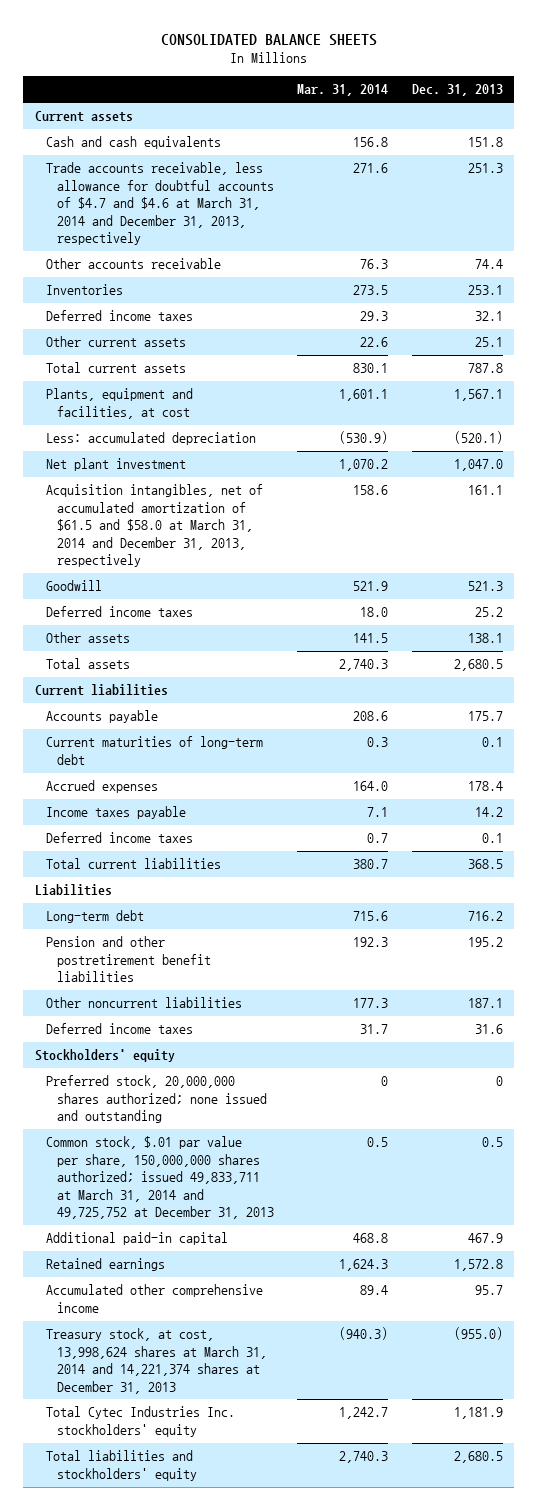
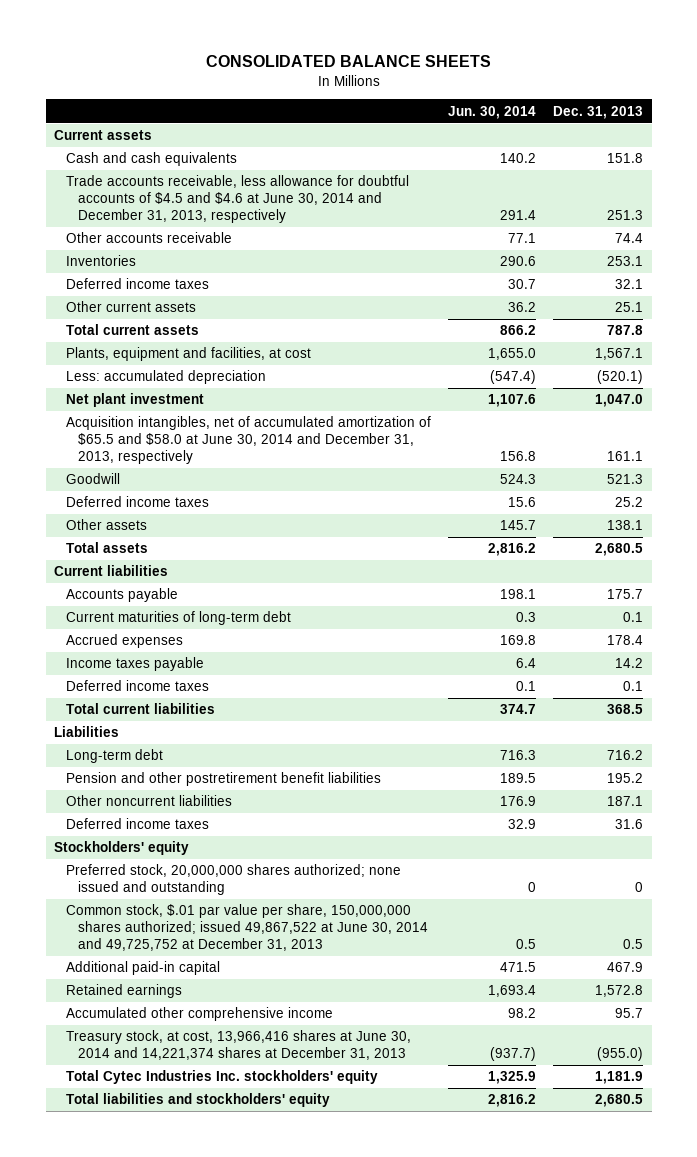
[297,84,389,97] Mar. 31, 2014 -> none
none -> [448,105,537,119] Jun. 30, 2014
[45,162,274,245] Trade accounts receivable, less allowance for doubtful accounts of $4.7 and $4.6 at March 31, 2014 and December 31, 2013, respectively -> [65,175,409,224] Trade accounts receivable, less allowance for doubtful accounts of $4.5 and $4.6 at June 30, 2014 and December 31, 2013, respectively
[45,484,263,567] Acquisition intangibles, net of accumulated amortization of $61.5 and $58.0 at March 31, 2014 and December 31, 2013, respectively -> [65,416,431,465] Acquisition intangibles, net of accumulated amortization of $65.5 and $58.0 at June 30, 2014 and December 31, 2013, respectively
[45,1136,274,1219] Common stock, $.01 par value per share, 150,000,000 shares authorized; issued 49,833,711 at March 31, 2014 and 49,725,752 at December 31, 2013 -> [65,904,428,952] Common stock, $.01 par value per share, 150,000,000 shares authorized; issued 49,867,522 at June 30, 2014 and 49,725,752 at December 31, 2013
[45,1328,267,1394] Treasury stock, at cost, 13,998,624 shares at March 31, 2014 and 14,221,374 shares at December 31, 2013 -> [65,1030,411,1061] Treasury stock, at cost, 13,966,416 shares at June 30, 2014 and 14,221,374 shares at December 31, 2013

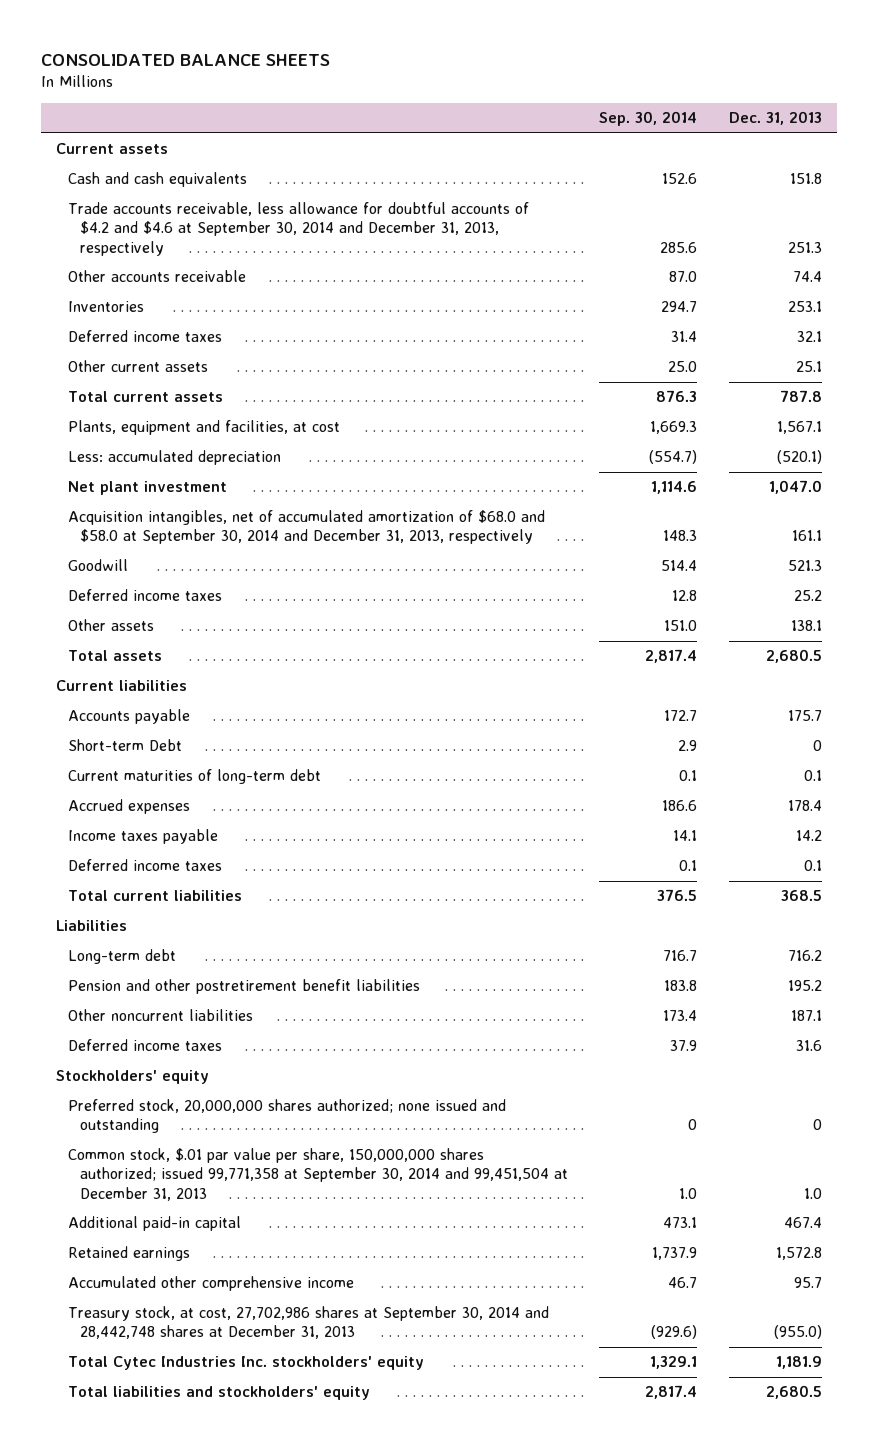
[448,105,537,119] Jun. 30, 2014 -> none
none -> [599,111,698,127] Sep. 30, 2014
[65,175,409,224] Trade accounts receivable, less allowance for doubtful accounts of $4.5 and $4.6 at June 30, 2014 and December 31, 2013, respectively -> [68,202,530,256] Trade accounts receivable, less allowance for doubtful accounts of $4.2 and $4.6 at September 30, 2014 and December 31, 2013, respectively
[65,416,431,465] Acquisition intangibles, net of accumulated amortization of $65.5 and $58.0 at June 30, 2014 and December 31, 2013, respectively -> [68,510,546,545] Acquisition intangibles, net of accumulated amortization of $68.0 and $58.0 at September 30, 2014 and December 31, 2013, respectively
none -> [68,739,183,752] Short-term Debt
[65,904,428,952] Common stock, $.01 par value per share, 150,000,000 shares authorized; issued 49,867,522 at June 30, 2014 and 49,725,752 at December 31, 2013 -> [68,1148,569,1201] Common stock, $.01 par value per share, 150,000,000 shares authorized; issued 99,771,358 at September 30, 2014 and 99,451,504 at December 31, 2013
[623,939,644,950] 0.5 -> [803,1187,822,1199] 1.0
[607,962,644,973] 467.9 -> [783,1217,822,1229] 467.4
[65,1030,411,1061] Treasury stock, at cost, 13,966,416 shares at June 30, 2014 and 14,221,374 shares at December 31, 2013 -> [68,1306,550,1340] Treasury stock, at cost, 27,702,986 shares at September 30, 2014 and 28,442,748 shares at December 31, 2013

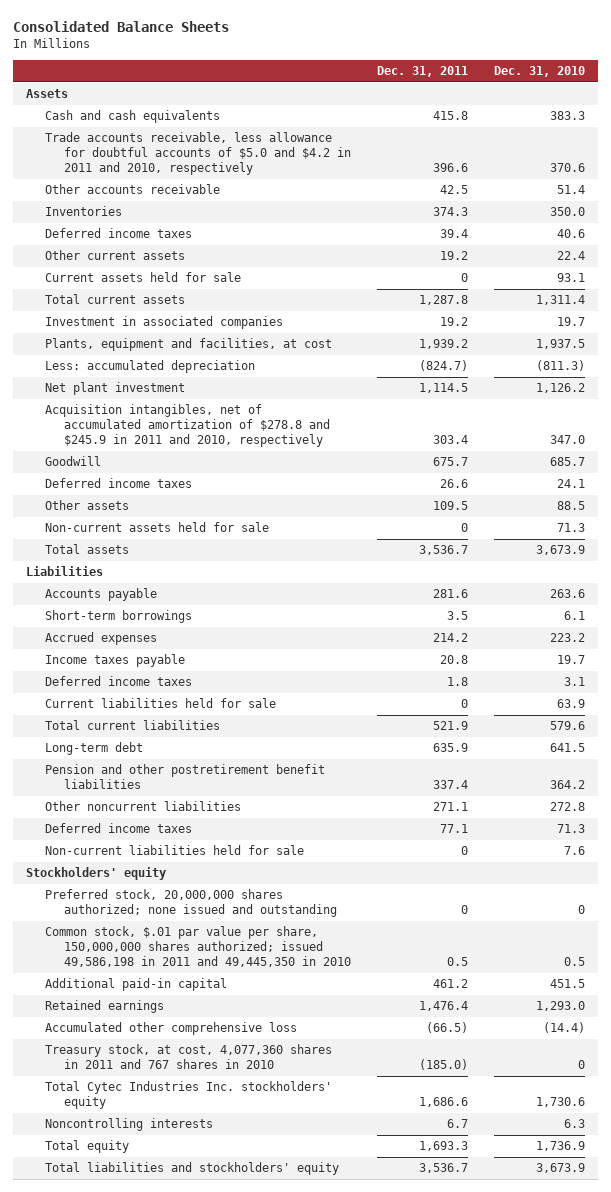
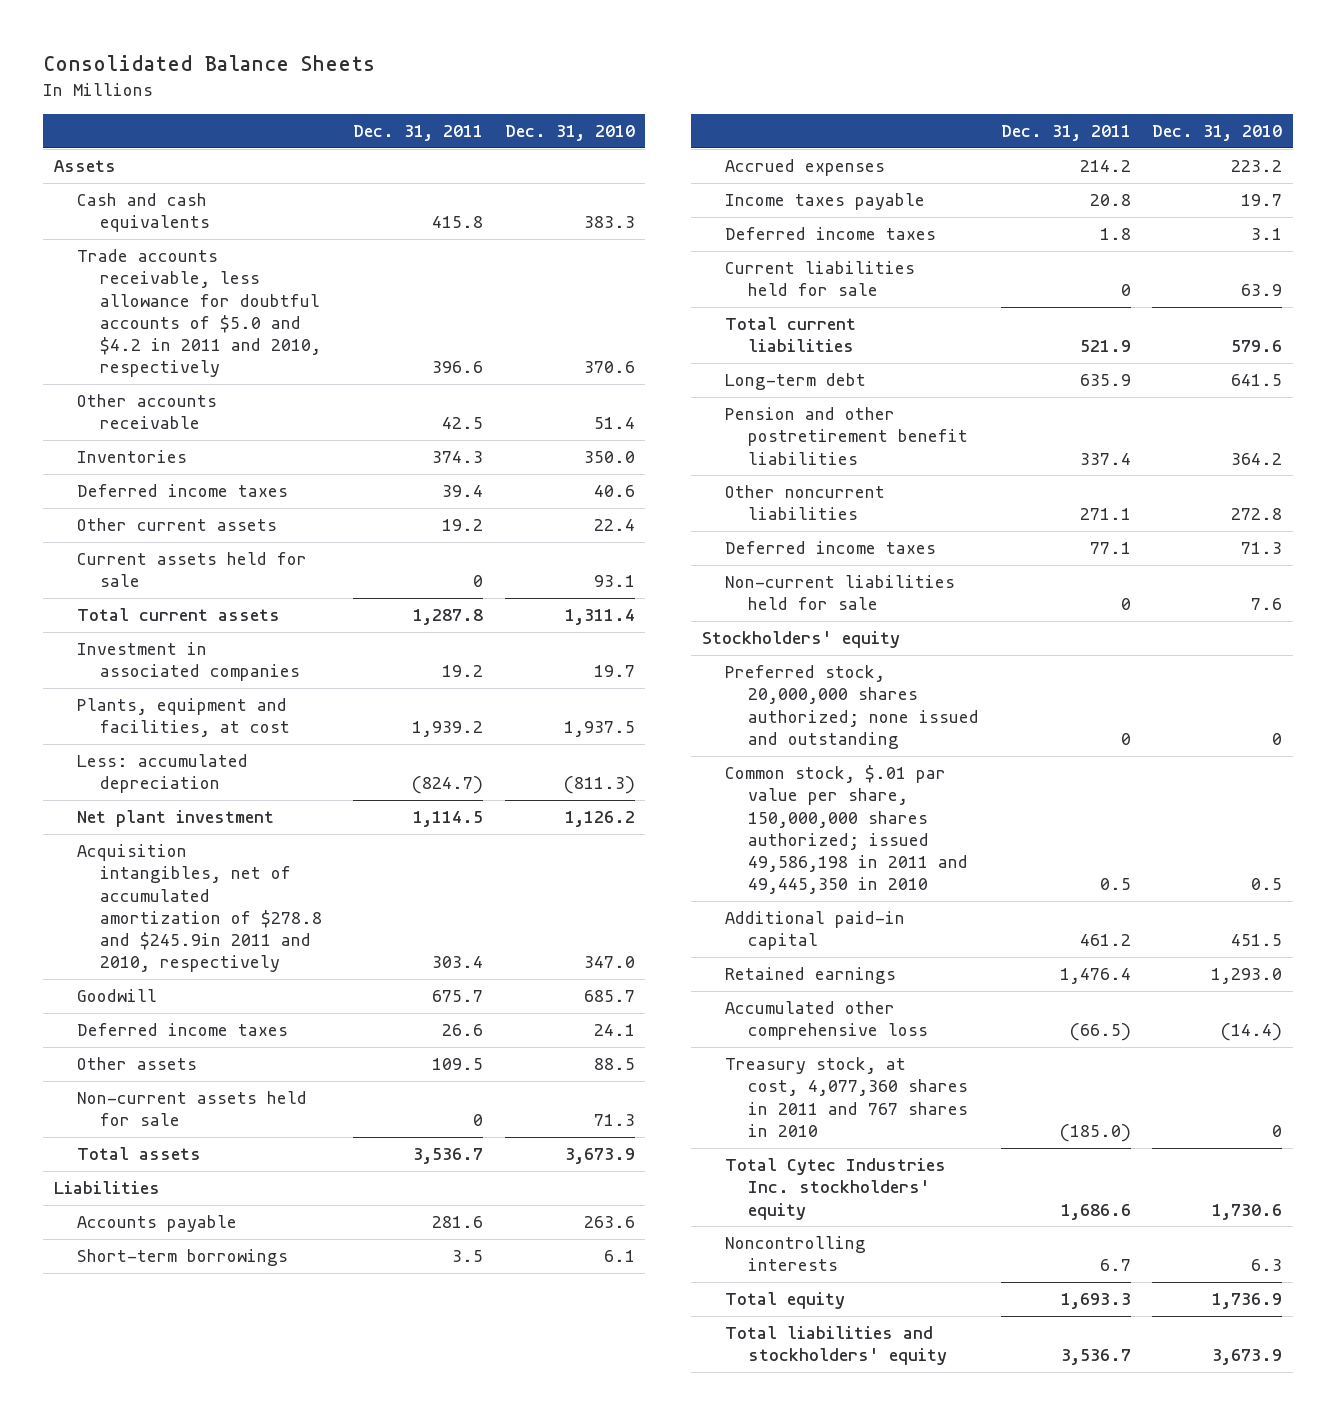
[44,404,330,448] Acquisition intangibles, net of accumulated amortization of $278.8 and $245.9 in 2011 and 2010, respectively -> [76,844,323,973] Acquisition intangibles, net of accumulated amortization of $278.8 and $245.9in 2011 and 2010, respectively

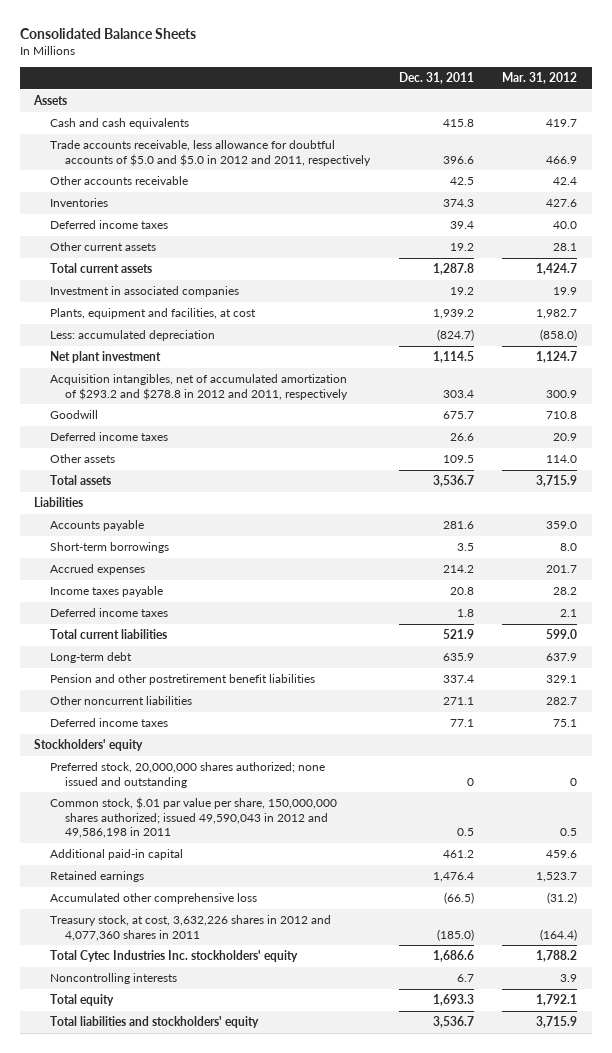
[504,125,635,142] Dec. 31, 2010 -> none
none -> [502,72,578,85] Mar. 31, 2012
[76,249,322,378] Trade accounts receivable, less allowance for doubtful accounts of $5.0 and $4.2 in 2011 and 2010, respectively -> [49,140,371,166] Trade accounts receivable, less allowance for doubtful accounts of $5.0 and $5.0 in 2012 and 2011, respectively
[76,552,307,588] Current assets held for sale -> none
[76,844,323,973] Acquisition intangibles, net of accumulated amortization of $278.8 and $245.9in 2011 and 2010, respectively -> [49,374,348,400] Acquisition intangibles, net of accumulated amortization of $293.2 and $278.8 in 2012 and 2011, respectively
[76,1091,307,1127] Non-current assets held for sale -> none
[724,261,915,297] Current liabilities held for sale -> none
[724,575,955,611] Non-current liabilities held for sale -> none
[724,765,969,895] Common stock, $.01 par value per share, 150,000,000 shares authorized; issued 49,586,198 in 2011 and 49,445,350 in 2010 -> [49,797,337,839] Common stock, $.01 par value per share, 150,000,000 shares authorized; issued 49,590,043 in 2012 and 49,586,198 in 2011
[724,1057,969,1137] Treasury stock, at cost, 4,077,360 shares in 2011 and 767 shares in 2010 -> [49,915,331,941] Treasury stock, at cost, 3,632,226 shares in 2012 and 4,077,360 shares in 2011

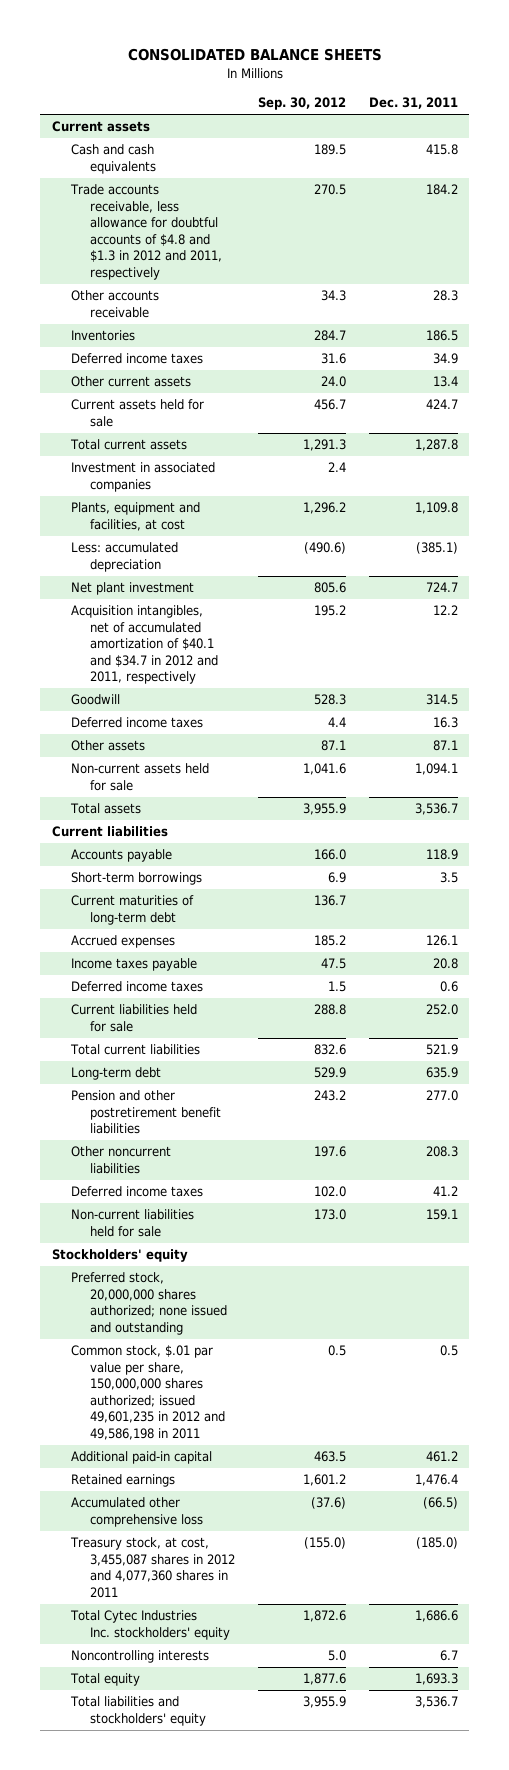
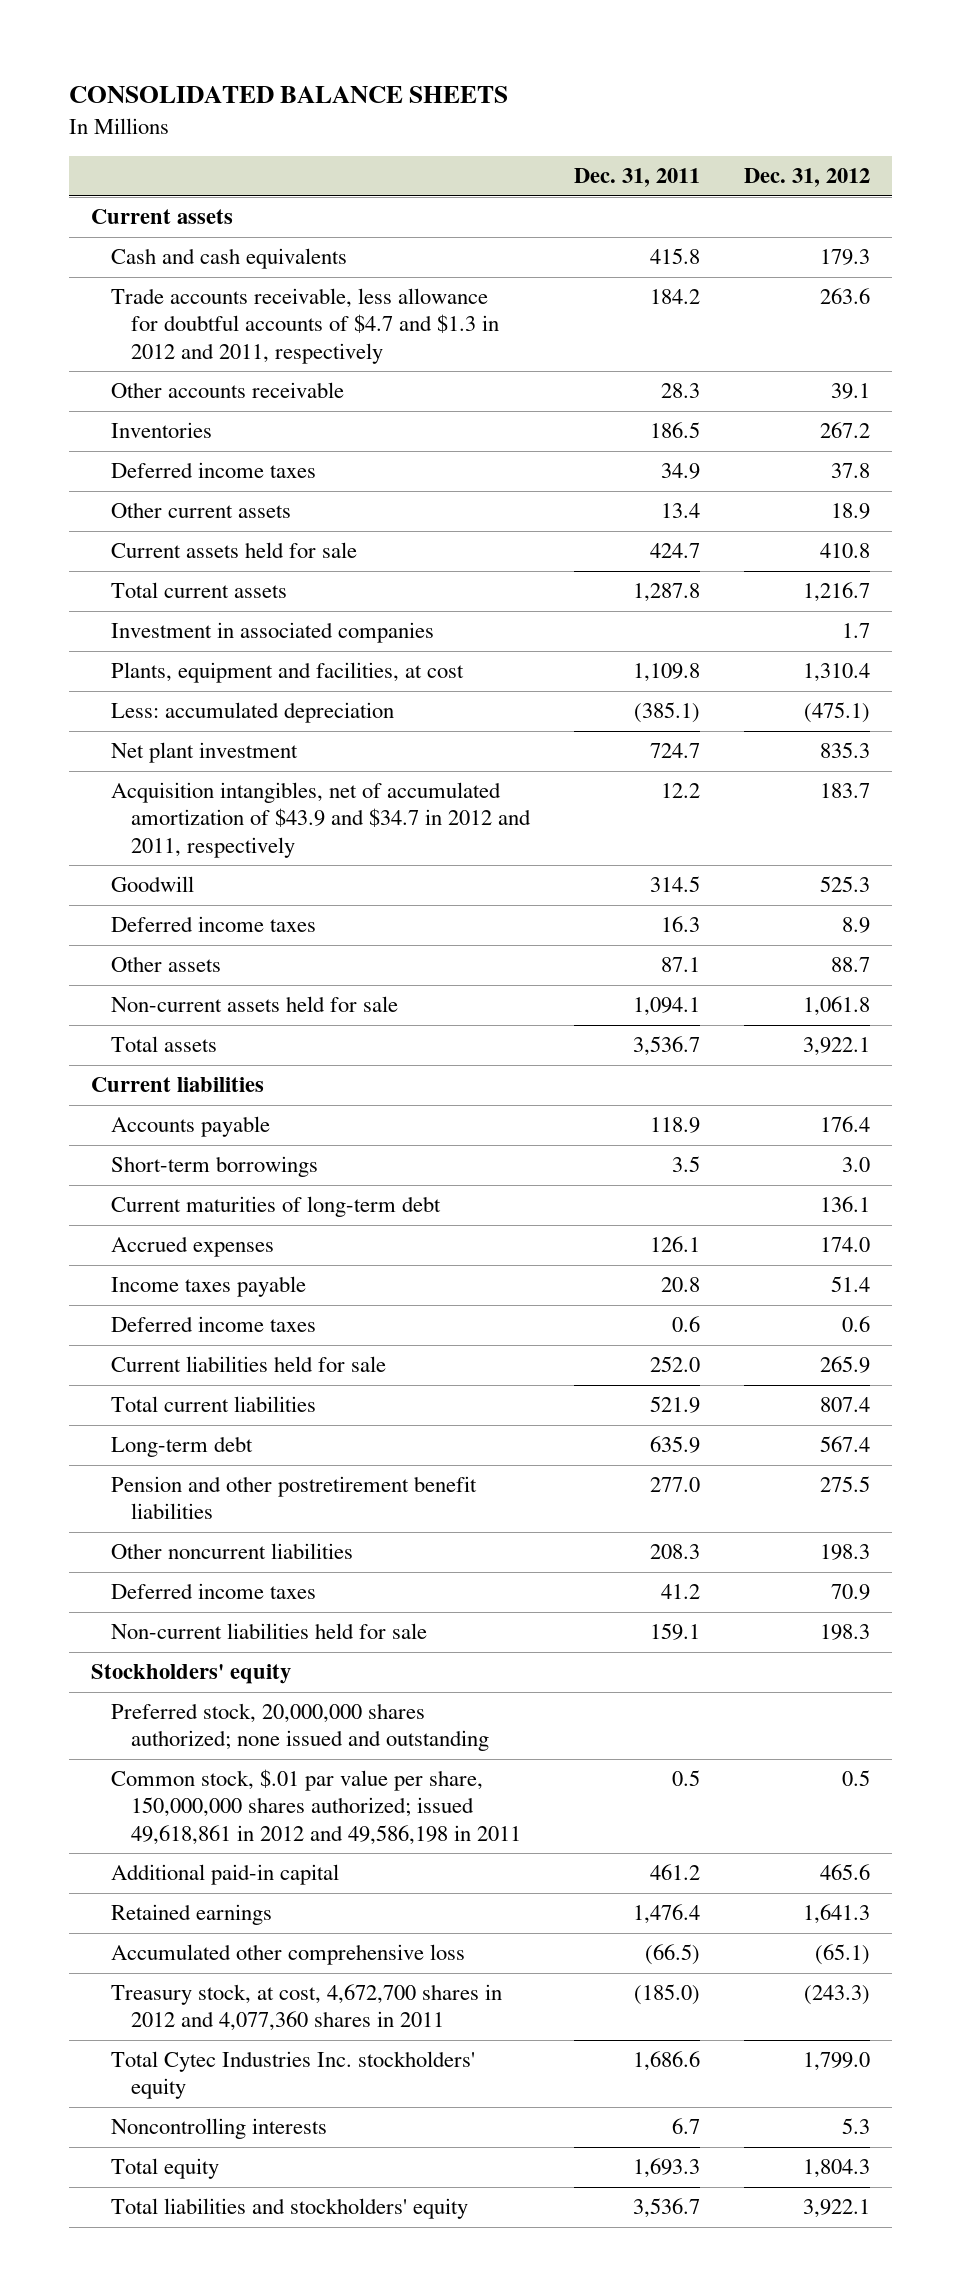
[257,97,346,111] Sep. 30, 2012 -> none
none -> [743,168,870,188] Dec. 31, 2012
[69,184,222,280] Trade accounts receivable, less allowance for doubtful accounts of $4.8 and $1.3 in 2012 and 2011, respectively -> [110,288,499,364] Trade accounts receivable, less allowance for doubtful accounts of $4.7 and $1.3 in 2012 and 2011, respectively
[70,605,218,685] Acquisition intangibles, net of accumulated amortization of $40.1 and $34.7 in 2012 and 2011, respectively -> [110,782,531,858] Acquisition intangibles, net of accumulated amortization of $43.9 and $34.7 in 2012 and 2011, respectively
[70,1345,225,1440] Common stock, $.01 par value per share, 150,000,000 shares authorized; issued 49,601,235 in 2012 and 49,586,198 in 2011 -> [110,1769,521,1845] Common stock, $.01 par value per share, 150,000,000 shares authorized; issued 49,618,861 in 2012 and 49,586,198 in 2011
[69,1537,235,1598] Treasury stock, at cost, 3,455,087 shares in 2012 and 4,077,360 shares in 2011 -> [110,1984,502,2032] Treasury stock, at cost, 4,672,700 shares in 2012 and 4,077,360 shares in 2011

